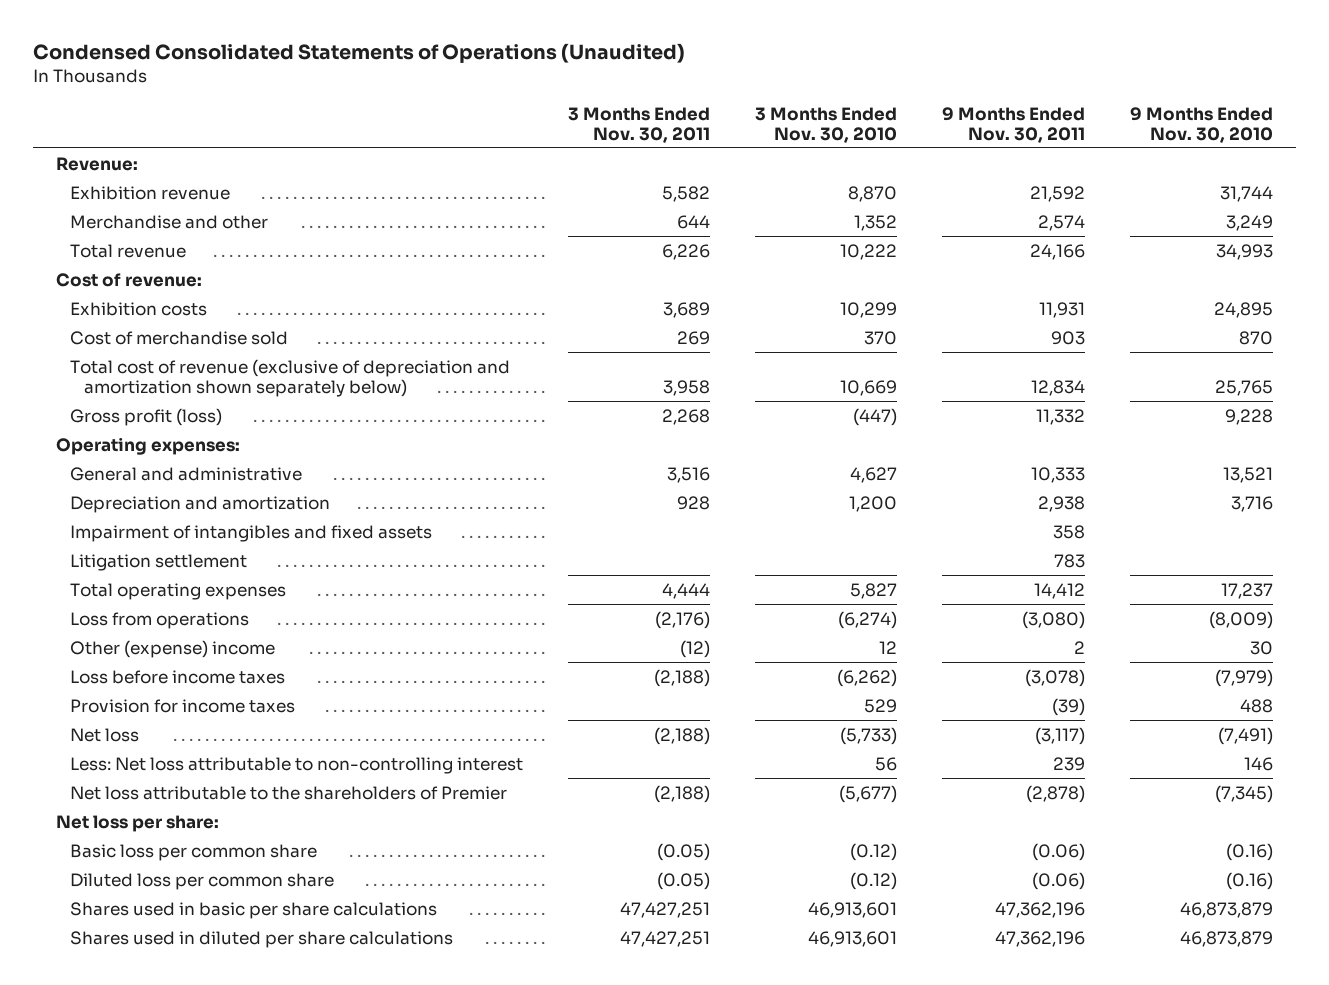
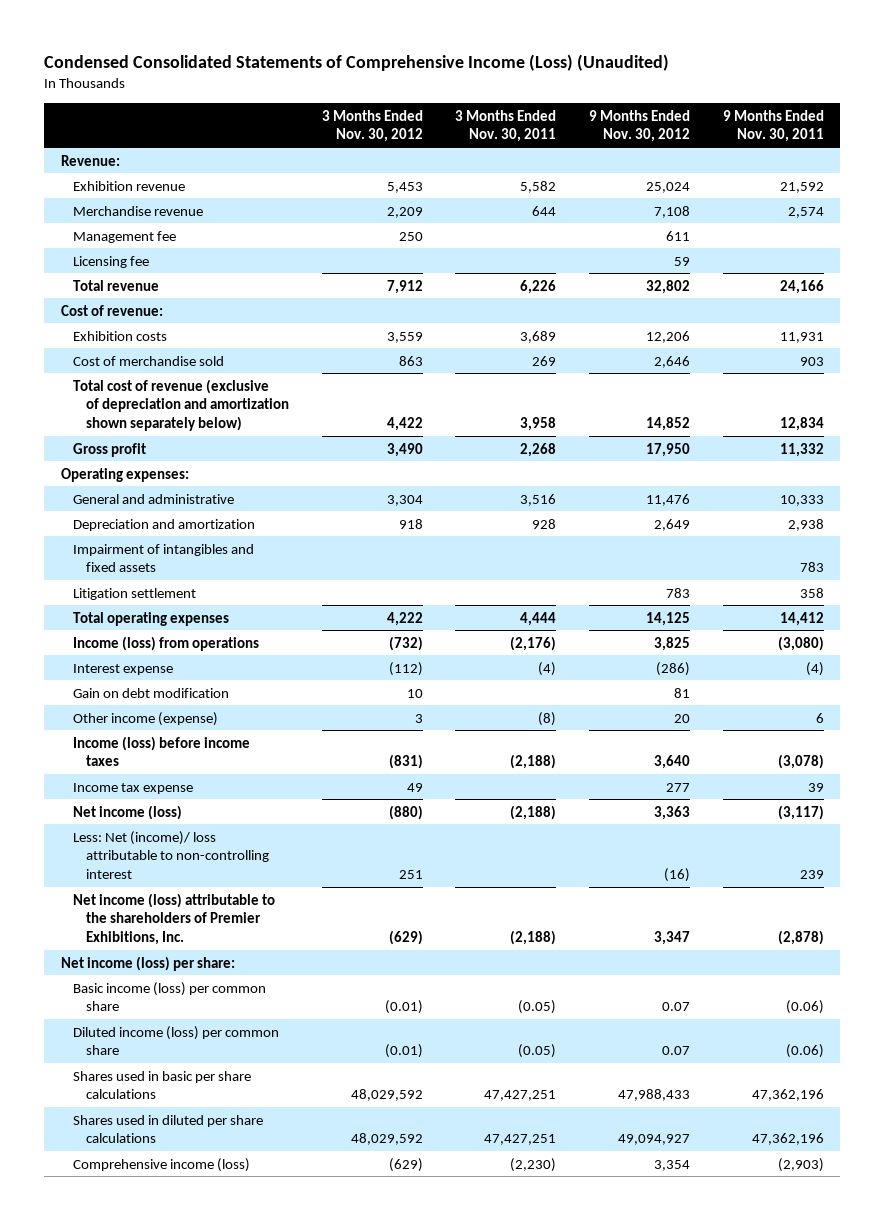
[33,43,686,64] Condensed Consolidated Statements of Operations (Unaudited) -> [44,53,670,71] Condensed Consolidated Statements of Comprehensive Income (Loss) (Unaudited)
[755,106,898,143] 3 Months Ended Nov. 30, 2010 -> none
[1130,106,1274,143] 9 Months Ended Nov. 30, 2010 -> none
none -> [321,109,423,143] 3 Months Ended Nov. 30, 2012
none -> [589,109,691,143] 9 Months Ended Nov. 30, 2012
[69,214,268,229] Merchandise and other -> [73,205,204,216] Merchandise revenue
none -> [73,230,177,243] Management fee
none -> [73,255,150,268] Licensing fee
[69,407,222,426] Gross profit (loss) -> [73,442,147,457] Gross profit
[1053,524,1086,539] 358 -> [799,562,824,573] 783
[1054,553,1086,568] 783 -> [799,587,824,598] 358
[69,611,249,629] Loss from operations -> [73,635,260,651] Income (loss) from operations
none -> [73,663,174,675] Interest expense
none -> [73,687,230,698] Gain on debt modification
[69,639,275,658] Other (expense) income -> [73,711,219,726] Other income (expense)
[679,639,710,658] (12) -> [538,711,557,726] (8)
[1074,640,1086,654] 2 -> [815,712,824,723] 6
[69,669,285,684] Loss before income taxes -> [73,735,251,767] Income (loss) before income taxes
[69,698,295,713] Provision for income taxes -> [73,782,194,794] Income tax expense
[1052,697,1086,716] (39) -> [807,782,824,792] 39
[69,727,139,742] Net loss -> [73,804,183,820] Net income (loss)
[69,756,523,774] Less: Net loss attributable to non-controlling interest -> [73,830,270,880] Less: Net (income)/ loss attributable to non-controlling interest
[69,785,507,800] Net loss attributable to the shareholders of Premier -> [73,892,276,946] Net income (loss) attributable to the shareholders of Premier Exhibitions, Inc.
[55,814,219,832] Net loss per share: -> [60,955,235,971] Net income (loss) per share:
[69,843,317,861] Basic loss per common share -> [73,981,267,1012] Basic income (loss) per common share
[69,872,334,890] Diluted loss per common share -> [73,1025,280,1056] Diluted income (loss) per common share
none -> [73,1157,251,1172] Comprehensive income (loss)

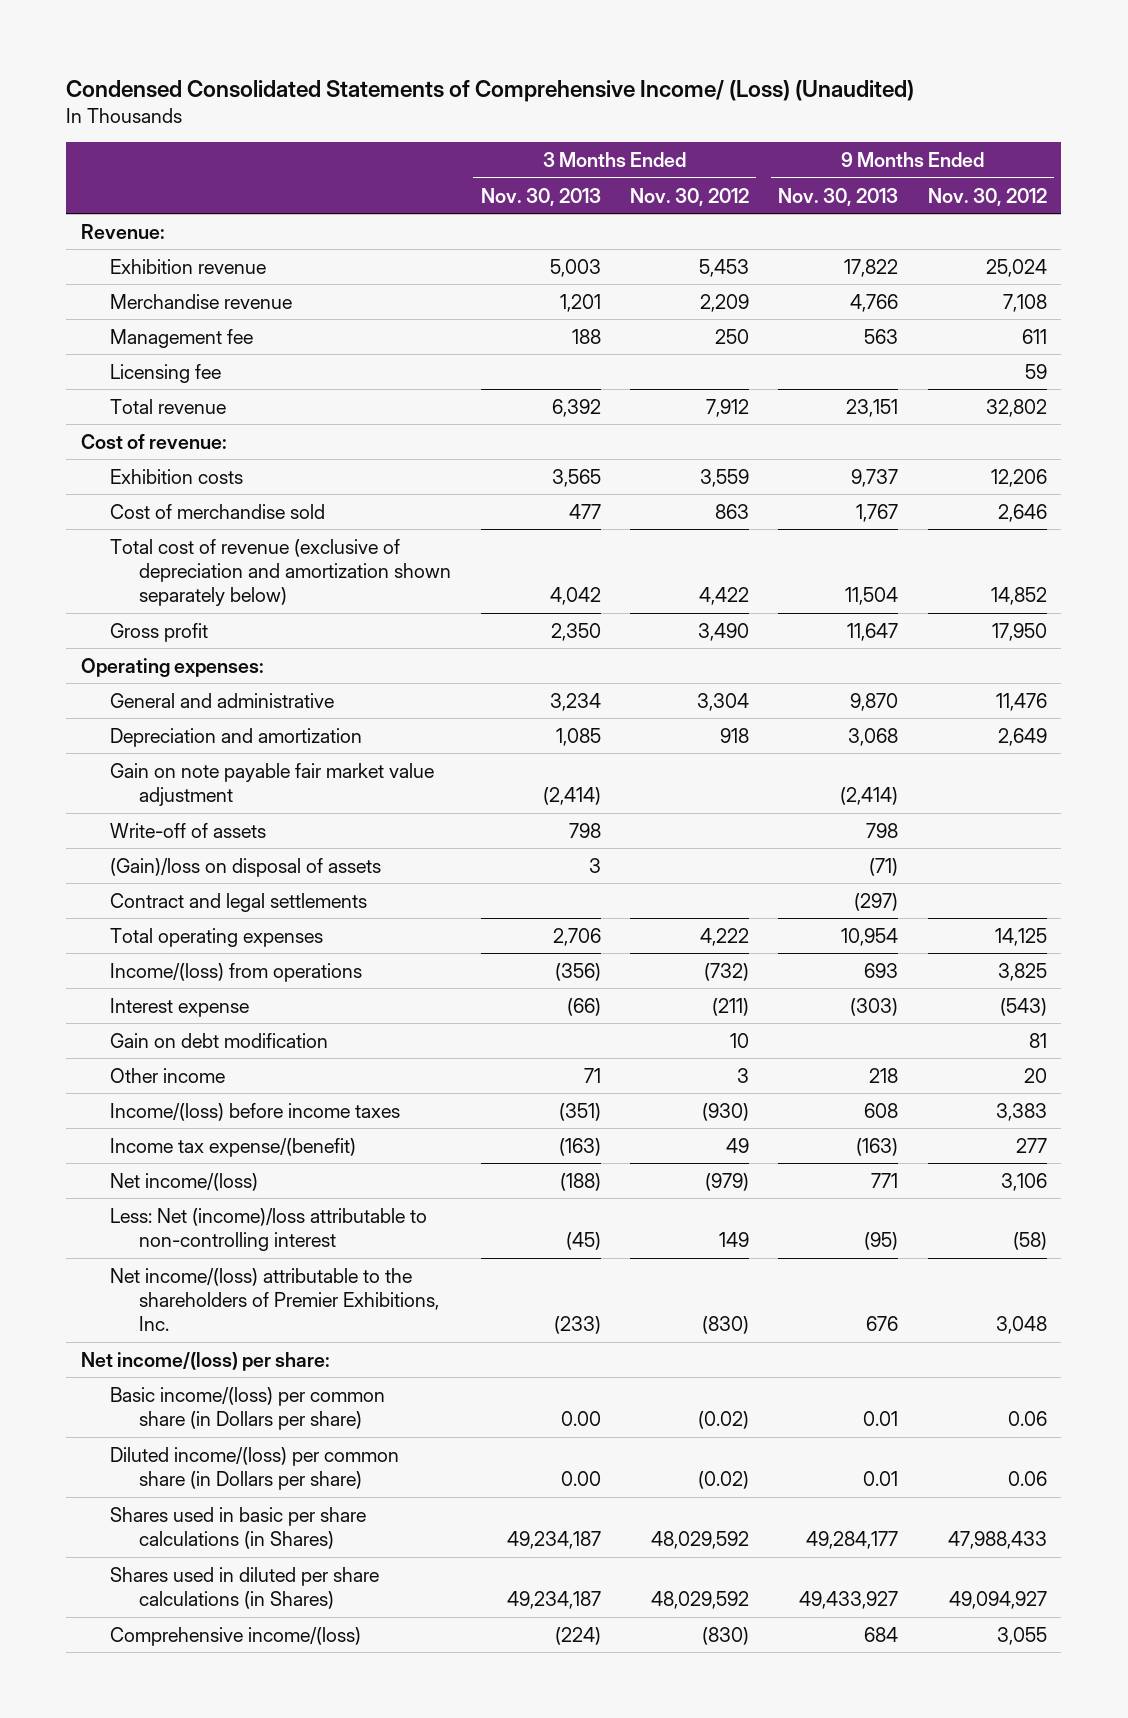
[44,53,670,71] Condensed Consolidated Statements of Comprehensive Income (Loss) (Unaudited) -> [66,79,915,102] Condensed Consolidated Statements of Comprehensive Income/ (Loss) (Unaudited)
[455,109,557,143] 3 Months Ended Nov. 30, 2011 -> none
[722,109,824,143] 9 Months Ended Nov. 30, 2011 -> none
none -> [480,187,601,206] Nov. 30, 2013
none -> [778,187,899,206] Nov. 30, 2013
[73,543,255,573] Impairment of intangibles and fixed assets -> none
[73,587,197,600] Litigation settlement -> none
none -> [110,762,435,807] Gain on note payable fair market value adjustment
none -> [110,822,267,838] Write-off of assets
none -> [110,857,382,877] (Gain)/loss on disposal of assets
none -> [110,892,368,912] Contract and legal settlements
[73,635,260,651] Income (loss) from operations -> [110,962,363,982] Income/(loss) from operations
[388,661,423,676] (112) -> [712,997,750,1016] (211)
[656,661,691,676] (286) -> [999,997,1047,1016] (543)
[73,711,219,726] Other income (expense) -> [110,1067,226,1083] Other income
[73,735,251,767] Income (loss) before income taxes -> [110,1102,401,1121] Income/(loss) before income taxes
[388,754,423,770] (831) -> [702,1102,750,1121] (930)
[654,755,691,770] 3,640 -> [995,1102,1047,1121] 3,383
[73,782,194,794] Income tax expense -> [110,1137,357,1157] Income tax expense/(benefit)
[73,804,183,820] Net income (loss) -> [110,1172,259,1191] Net income/(loss)
[388,804,423,820] (880) -> [705,1172,750,1191] (979)
[654,805,691,820] 3,363 -> [1000,1172,1047,1191] 3,106
[73,830,270,880] Less: Net (income)/ loss attributable to non-controlling interest -> [110,1207,428,1252] Less: Net (income)/loss attributable to non-controlling interest
[398,870,423,880] 251 -> [719,1232,750,1248] 149
[664,868,691,883] (16) -> [1012,1232,1047,1251] (58)
[73,892,276,946] Net income (loss) attributable to the shareholders of Premier Exhibitions, Inc. -> [110,1267,440,1332] Net income/(loss) attributable to the shareholders of Premier Exhibitions, Inc.
[388,930,423,946] (629) -> [702,1316,750,1335] (830)
[654,931,691,946] 3,347 -> [995,1316,1047,1335] 3,048
[60,955,235,971] Net income (loss) per share: -> [80,1351,330,1371] Net income/(loss) per share:
[73,981,267,1012] Basic income (loss) per common share -> [110,1386,386,1431] Basic income/(loss) per common share (in Dollars per share)
[384,1000,423,1015] (0.01) -> [698,1411,750,1430] (0.02)
[662,1002,691,1012] 0.07 -> [1007,1411,1047,1427] 0.06
[73,1025,280,1056] Diluted income (loss) per common share -> [110,1446,400,1491] Diluted income/(loss) per common share (in Dollars per share)
[384,1044,423,1059] (0.01) -> [698,1471,750,1490] (0.02)
[662,1046,691,1056] 0.07 -> [1007,1471,1047,1487] 0.06
[73,1070,252,1100] Shares used in basic per share calculations -> [110,1506,367,1550] Shares used in basic per share calculations (in Shares)
[73,1114,264,1144] Shares used in diluted per share calculations -> [110,1566,380,1610] Shares used in diluted per share calculations (in Shares)
[73,1157,251,1172] Comprehensive income (loss) -> [110,1626,362,1646] Comprehensive income/(loss)
[388,1157,423,1172] (629) -> [702,1626,750,1645] (830)
[654,1159,691,1171] 3,354 -> [996,1626,1047,1645] 3,055

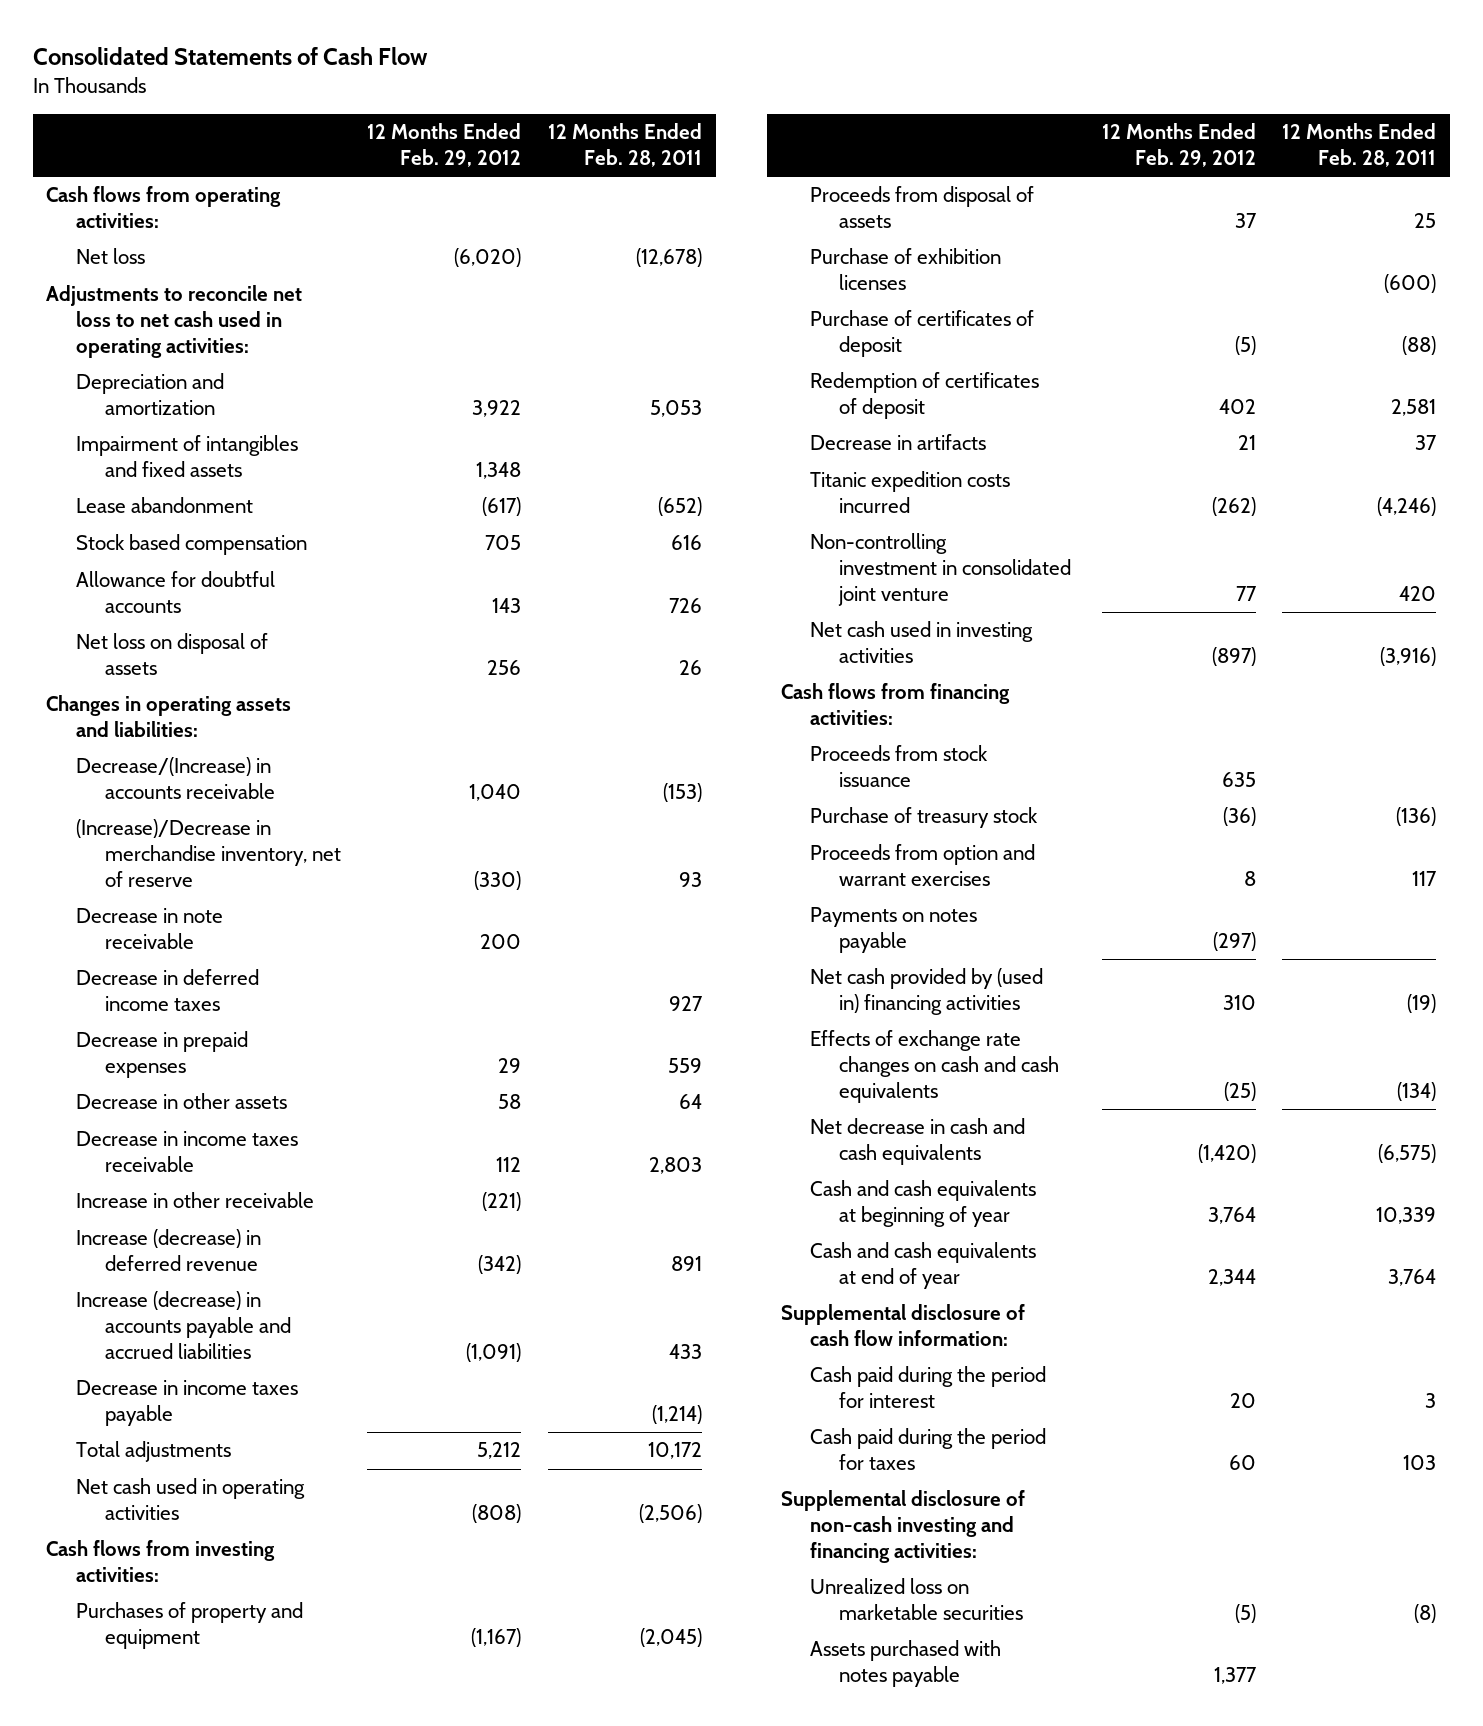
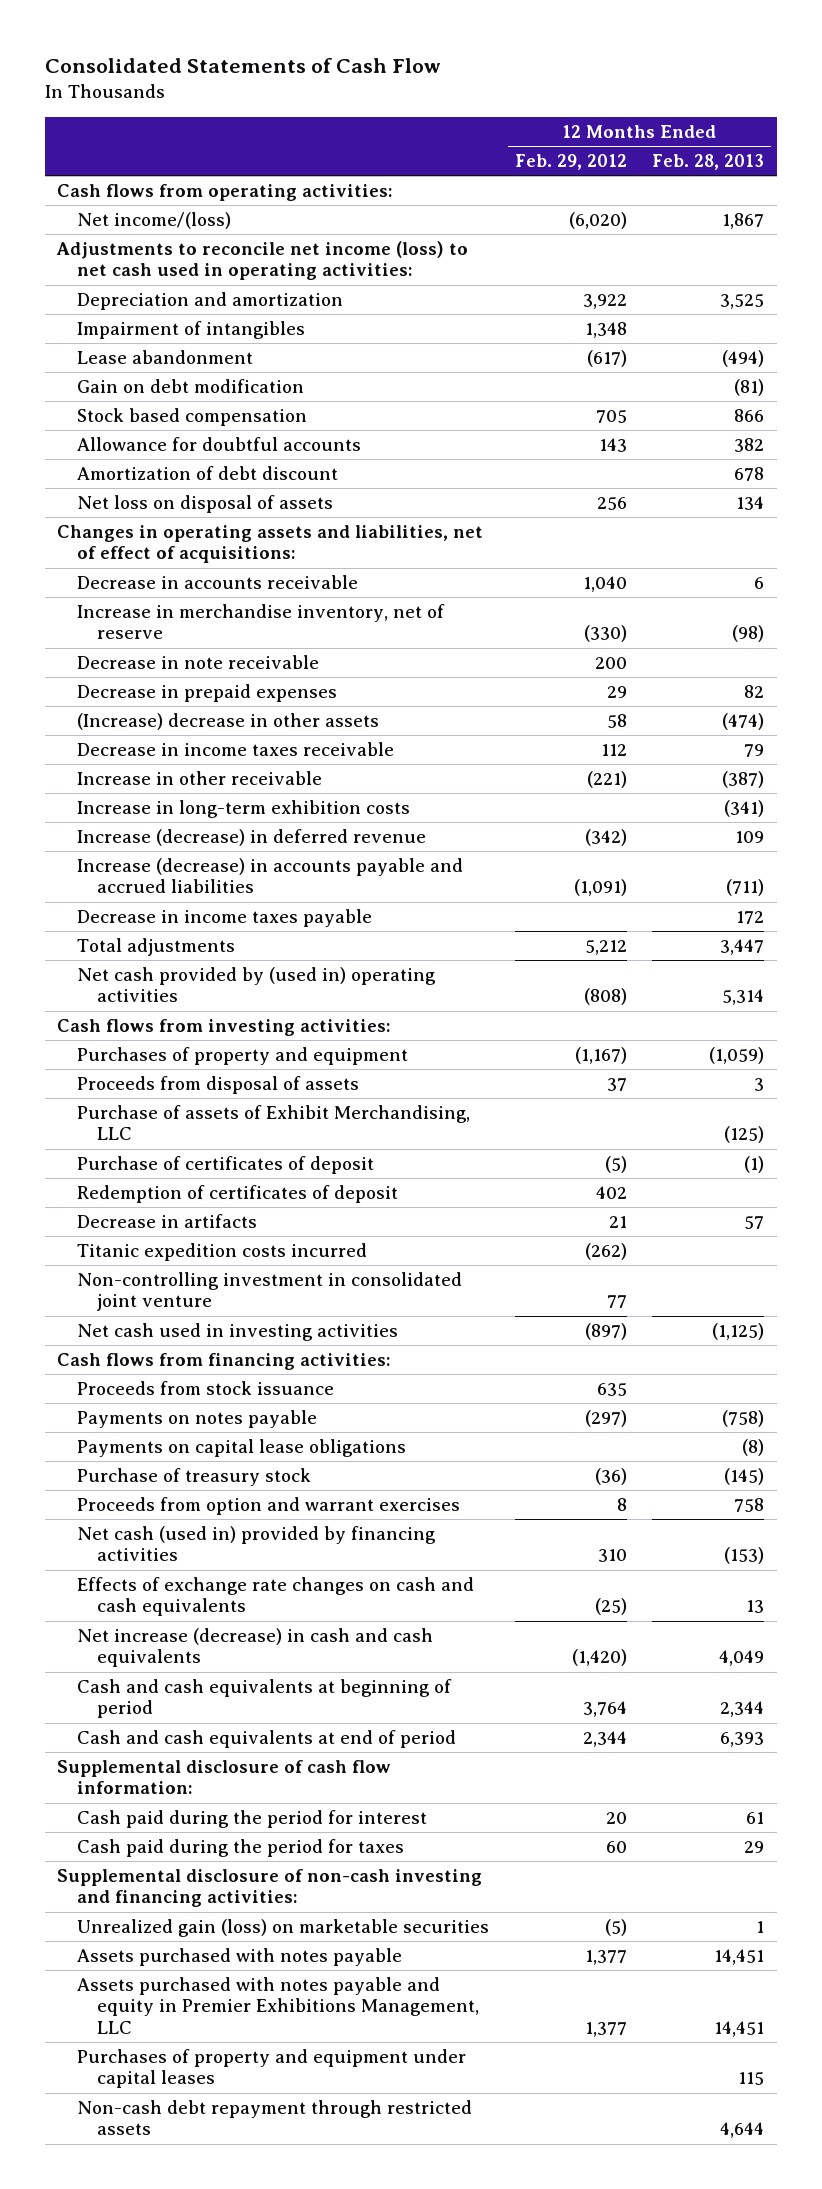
[548,123,703,168] 12 Months Ended Feb. 28, 2011 -> none
none -> [652,154,765,171] Feb. 28, 2013
[75,248,145,265] Net loss -> [77,211,232,229] Net income/(loss)
[46,285,303,359] Adjustments to reconcile net loss to net cash used in operating activities: -> [56,240,469,281] Adjustments to reconcile net income (loss) to net cash used in operating activities:
[75,435,298,478] Impairment of intangibles and fixed assets -> [77,320,306,339] Impairment of intangibles
none -> [77,378,305,393] Gain on debt modification
none -> [77,465,339,480] Amortization of debt discount
[46,695,292,738] Changes in operating assets and liabilities: -> [57,524,484,564] Changes in operating assets and liabilities, net of effect of acquisitions:
[75,757,275,800] Decrease/(Increase) in accounts receivable -> [77,574,359,589] Decrease in accounts receivable
[75,819,341,888] (Increase)/Decrease in merchandise inventory, net of reserve -> [77,603,446,640] Increase in merchandise inventory, net of reserve
[75,969,259,1012] Decrease in deferred income taxes -> none
[75,1093,287,1110] Decrease in other assets -> [77,712,380,730] (Increase) decrease in other assets
none -> [77,799,411,818] Increase in long-term exhibition costs
[75,1478,305,1521] Net cash used in operating activities -> [77,966,437,1003] Net cash provided by (used in) operating activities
[809,248,1001,291] Purchase of exhibition licenses -> [77,1104,471,1141] Purchase of assets of Exhibit Merchandising, LLC
[809,907,977,954] Payments on notes payable -> [77,1409,318,1428] Payments on notes payable
none -> [77,1438,407,1457] Payments on capital lease obligations
[809,968,1043,1016] Net cash provided by (used in) financing activities -> [77,1525,437,1562] Net cash (used in) provided by financing activities
[809,1118,1025,1166] Net decrease in cash and cash equivalents -> [77,1627,434,1668] Net increase (decrease) in cash and cash equivalents
[809,1180,1036,1228] Cash and cash equivalents at beginning of year -> [77,1678,453,1719] Cash and cash equivalents at beginning of period
[809,1242,1036,1290] Cash and cash equivalents at end of year -> [77,1729,457,1748] Cash and cash equivalents at end of period
[809,1578,1023,1621] Unrealized loss on marketable securities -> [77,1918,490,1937] Unrealized gain (loss) on marketable securities
none -> [77,1976,480,2034] Assets purchased with notes payable and equity in Premier Exhibitions Management, LLC
none -> [77,2048,467,2089] Purchases of property and equipment under capital leases
none -> [77,2099,473,2136] Non-cash debt repayment through restricted assets

